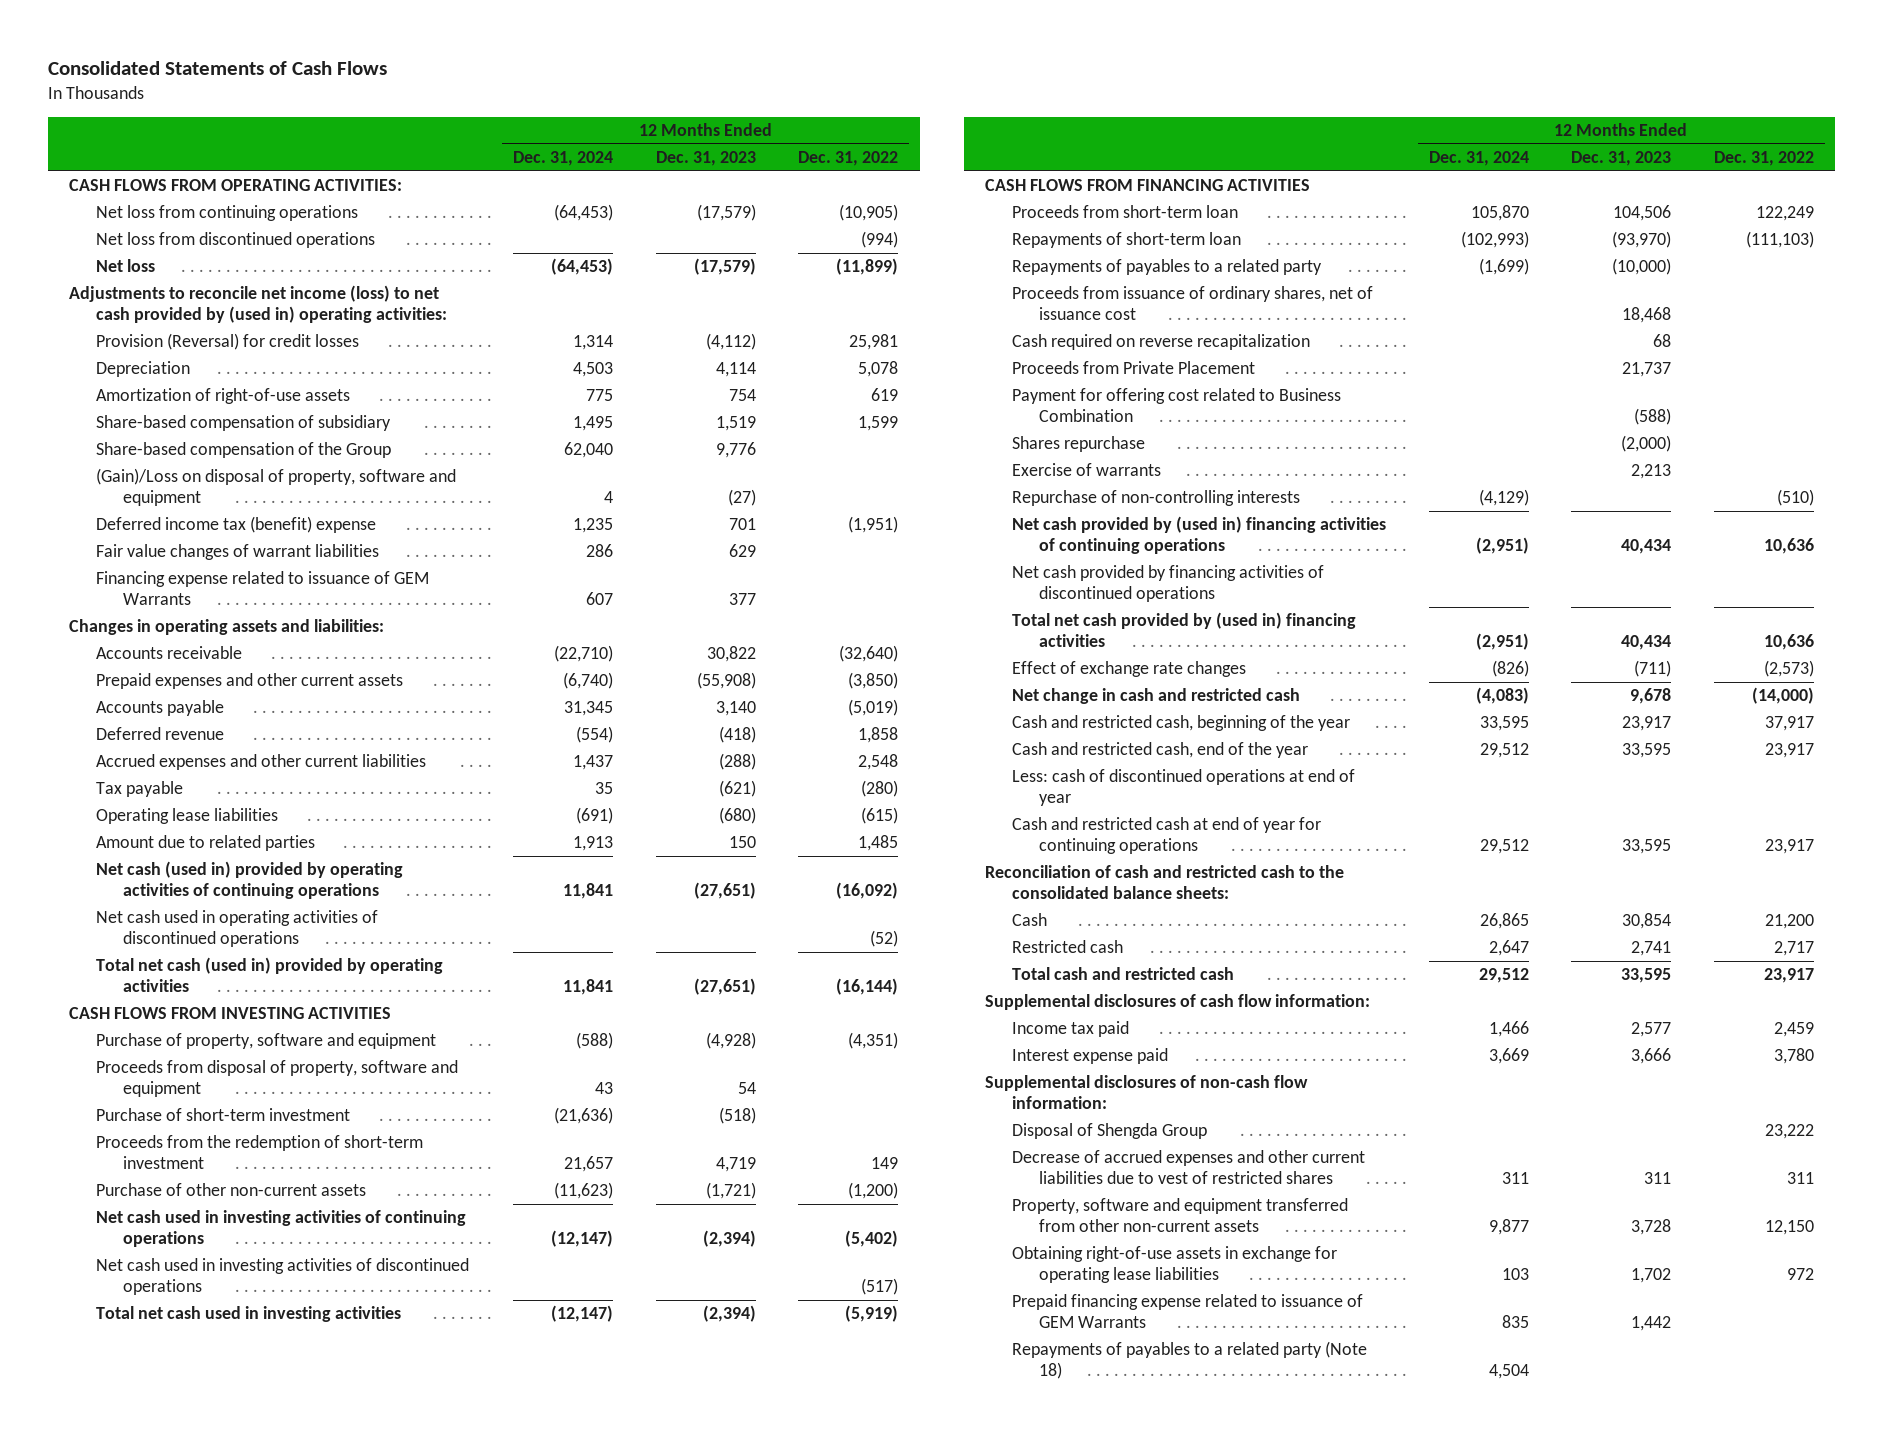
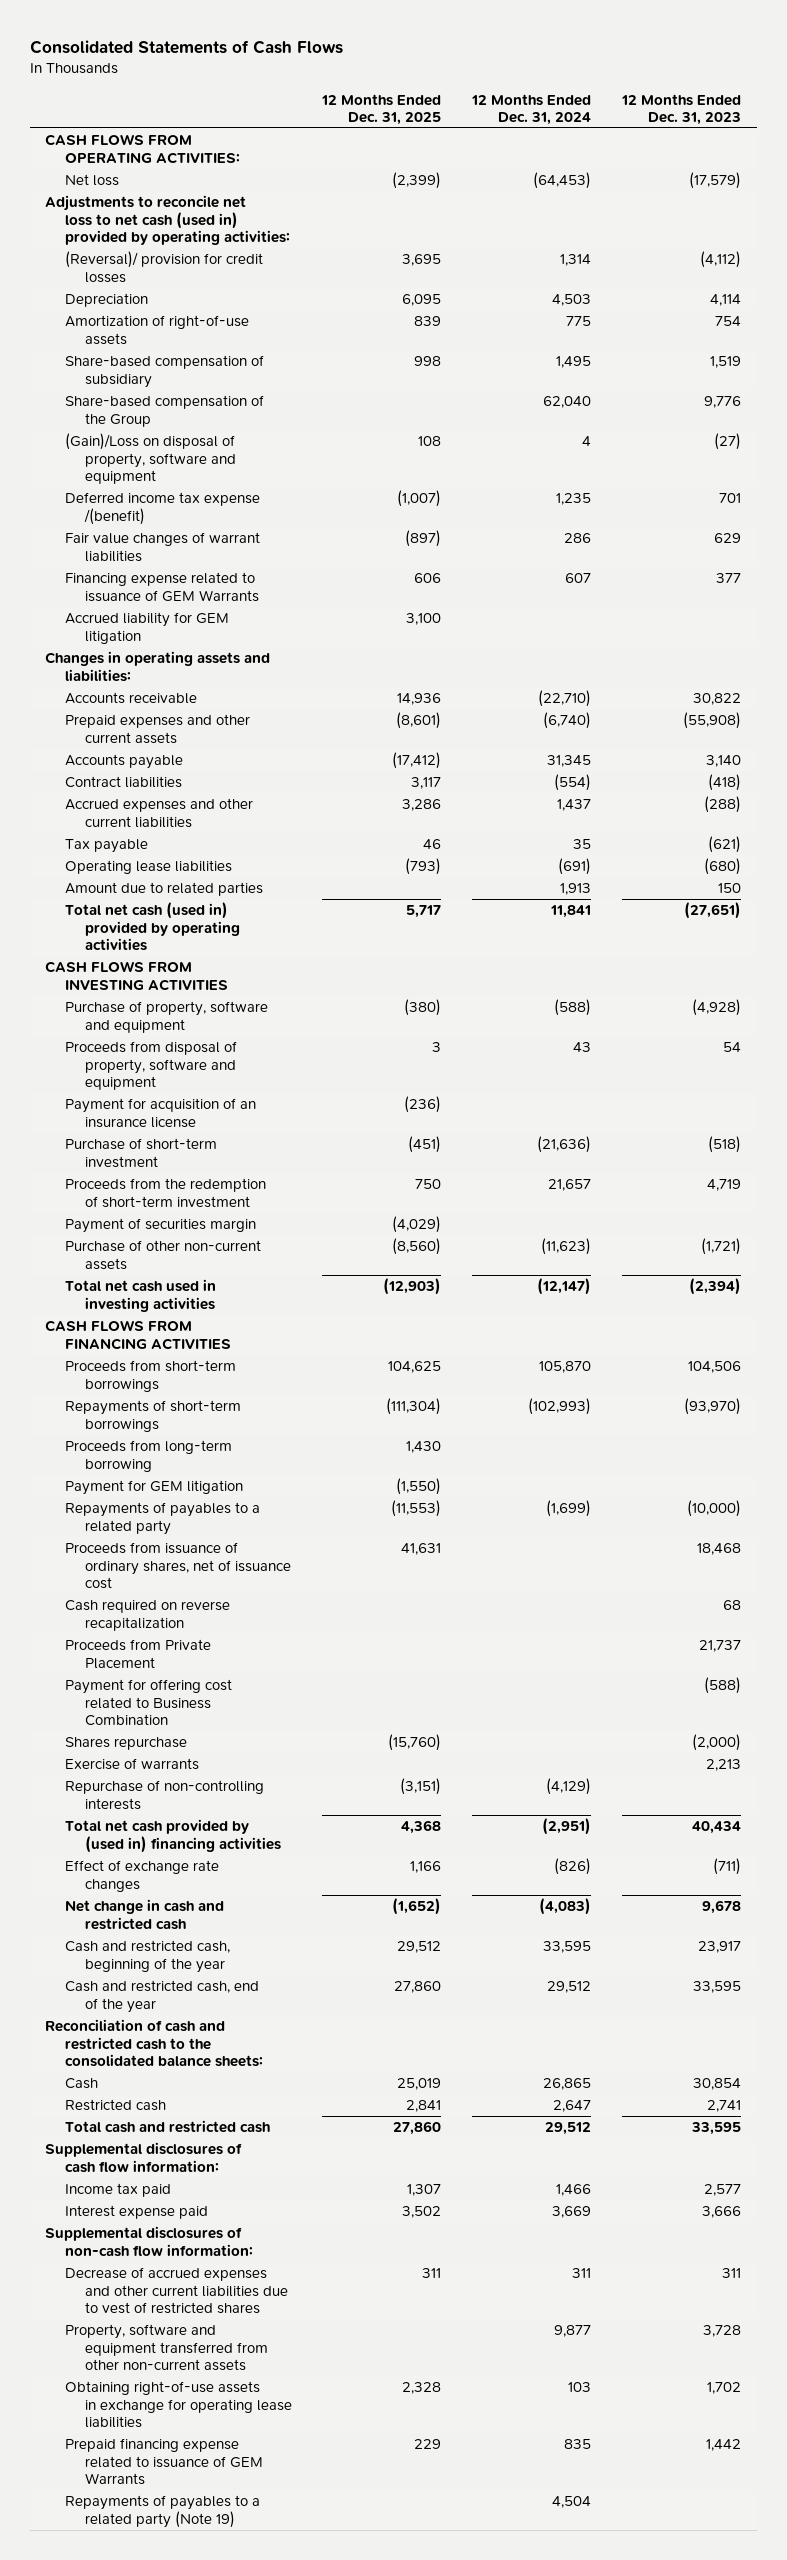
[798,151,899,167] Dec. 31, 2022 -> none
none -> [321,93,442,126] 12 Months Ended Dec. 31, 2025
[96,205,359,222] Net loss from continuing operations -> none
[96,232,376,249] Net loss from discontinued operations -> none
[69,285,448,324] Adjustments to reconcile net income (loss) to net cash provided by (used in) operating activities: -> [45,195,290,246] Adjustments to reconcile net loss to net cash (used in) provided by operating activities:
[96,333,360,351] Provision (Reversal) for credit losses -> [64,251,263,283] (Reversal)/ provision for credit losses
[96,516,377,534] Deferred income tax (benefit) expense -> [64,492,260,525] Deferred income tax expense /(benefit)
none -> [64,612,229,644] Accrued liability for GEM litigation
[96,727,225,741] Deferred revenue -> [64,776,182,789] Contract liabilities
[96,861,404,900] Net cash (used in) provided by operating activities of continuing operations -> none
[96,910,379,948] Net cash used in operating activities of discontinued operations -> none
none -> [64,1098,256,1128] Payment for acquisition of an insurance license
none -> [64,1218,256,1234] Payment of securities margin
[96,1210,467,1248] Net cash used in investing activities of continuing operations -> none
[96,1258,470,1296] Net cash used in investing activities of discontinued operations -> none
[1012,205,1239,219] Proceeds from short-term loan -> [64,1360,236,1392] Proceeds from short-term borrowings
[1012,232,1242,249] Repayments of short-term loan -> [64,1400,241,1432] Repayments of short-term borrowings
none -> [64,1440,232,1472] Proceeds from long-term borrowing
none -> [64,1480,243,1496] Payment for GEM litigation
[1012,516,1387,555] Net cash provided by (used in) financing activities of continuing operations -> none
[1012,565,1325,603] Net cash provided by financing activities of discontinued operations -> none
[1012,769,1356,807] Less: cash of discontinued operations at end of year -> none
[1012,817,1322,855] Cash and restricted cash at end of year for continuing operations -> none
[1012,1123,1208,1140] Disposal of Shengda Group -> none
[1012,1341,1368,1380] Repayments of payables to a related party (Note 18) -> [64,2495,260,2528] Repayments of payables to a related party (Note 19)

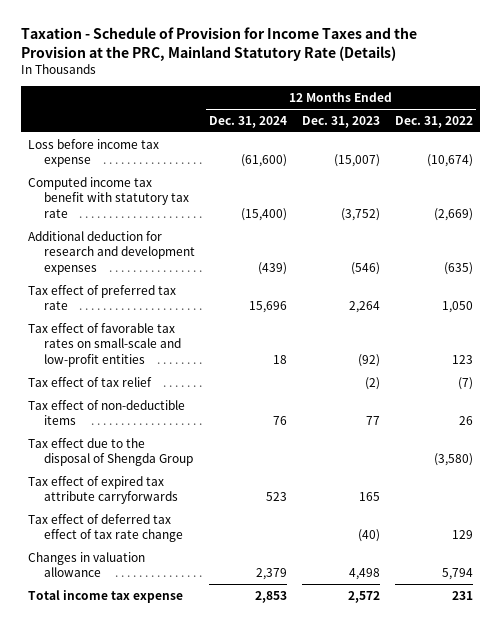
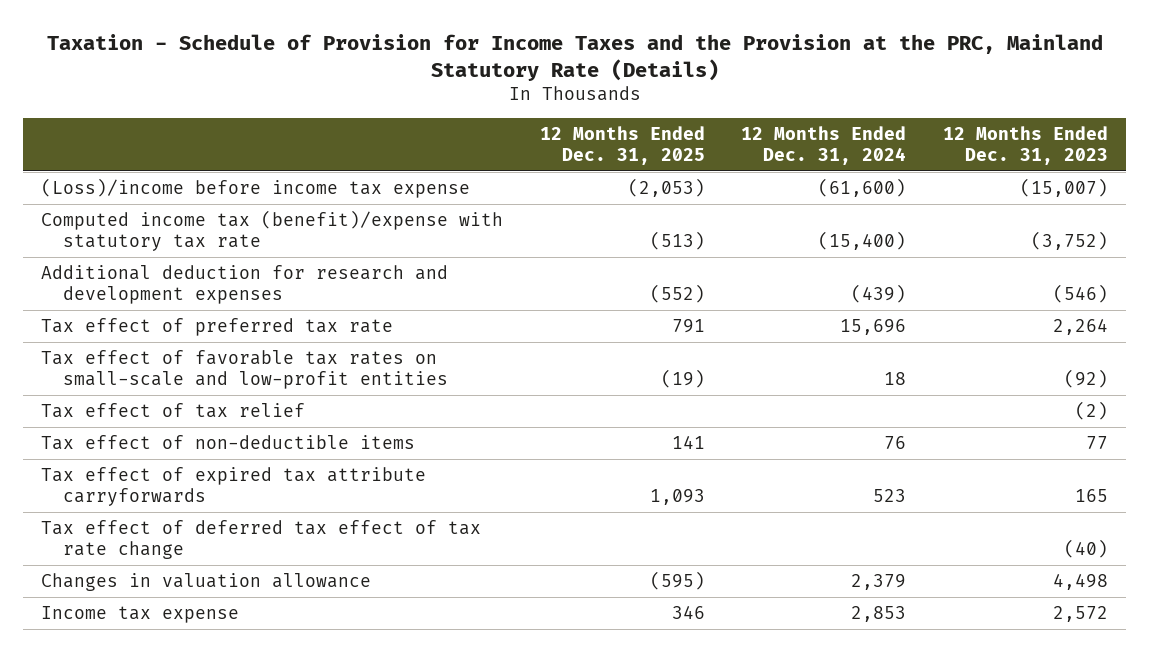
[394,115,473,128] Dec. 31, 2022 -> none
none -> [539,125,705,165] 12 Months Ended Dec. 31, 2025
[27,138,159,168] Loss before income tax expense -> [41,178,471,199] (Loss)/income before income tax expense
[27,176,189,218] Computed income tax benefit with statutory tax rate -> [41,210,504,251] Computed income tax (benefit)/expense with statutory tax rate
[27,437,193,467] Tax effect due to the disposal of Shengda Group -> none
[27,589,183,603] Total income tax expense -> [41,606,240,624] Income tax expense

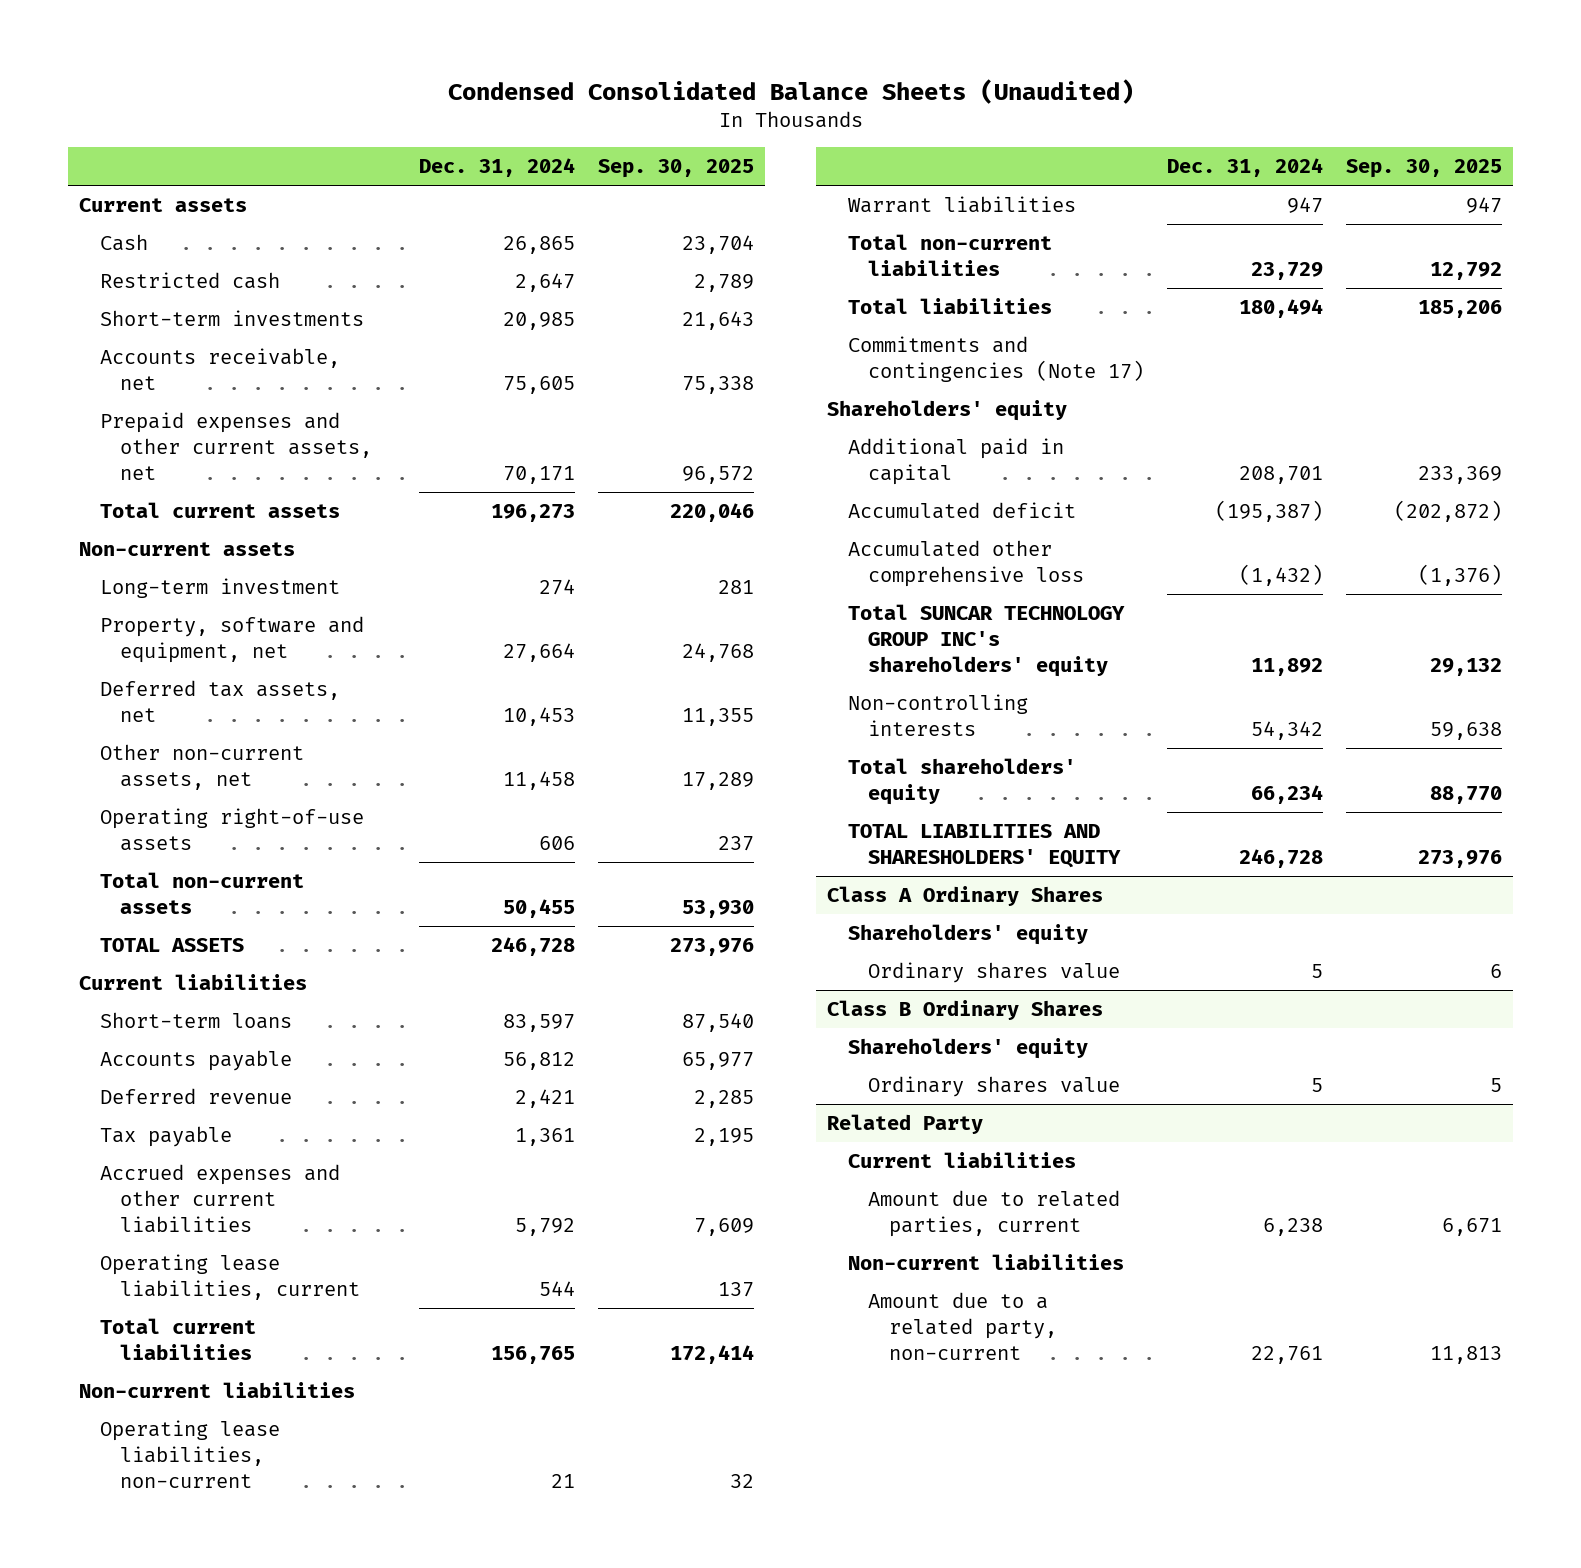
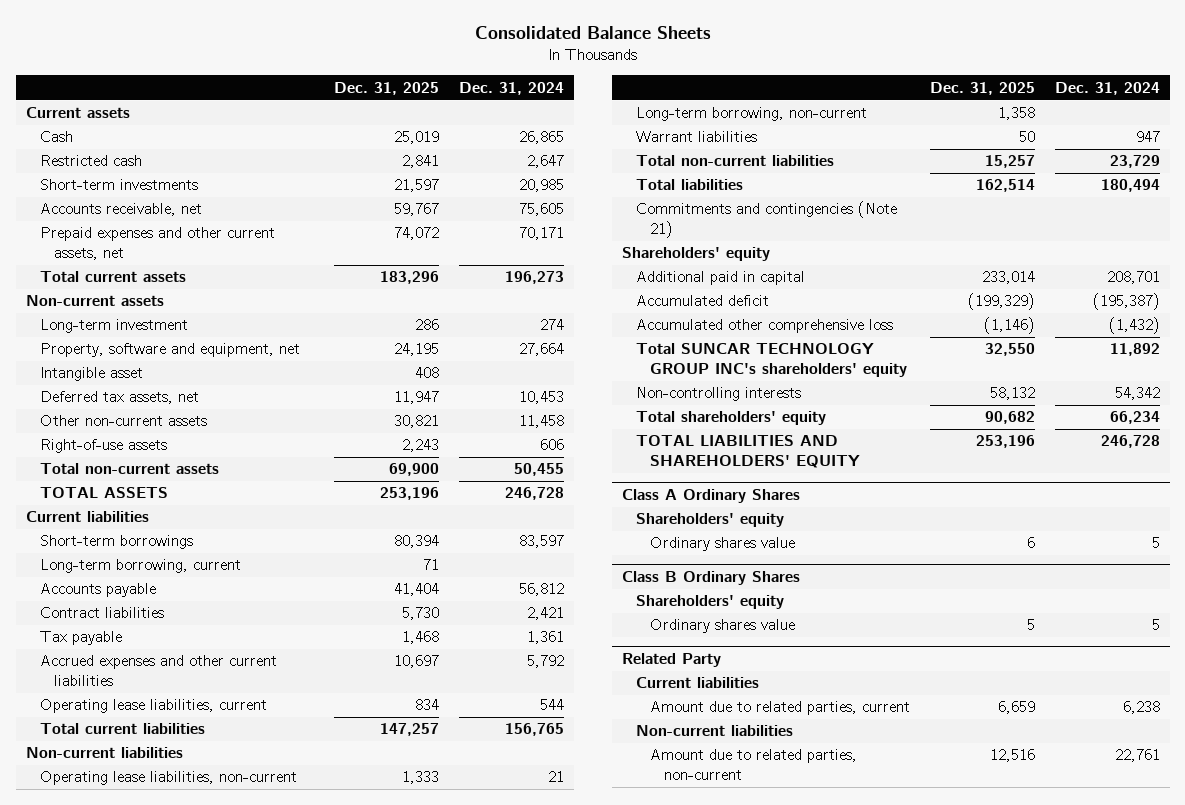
[447,78,1134,104] Condensed Consolidated Balance Sheets (Unaudited) -> [474,26,711,40] Consolidated Balance Sheets
[597,159,754,179] Sep. 30, 2025 -> none
none -> [333,81,439,95] Dec. 31, 2025
none -> [39,367,143,382] Intangible asset
[99,744,304,791] Other non-current assets, net -> [39,415,207,427] Other non-current assets
[99,808,364,852] Operating right-of-use assets -> [39,439,167,454] Right-of-use assets
[99,1012,292,1030] Short-term loans -> [39,535,193,550] Short-term borrowings
none -> [39,559,241,574] Long-term borrowing, current
[99,1088,292,1105] Deferred revenue -> [39,607,164,619] Contract liabilities
none -> [635,107,867,122] Long-term borrowing, non-current
[847,336,1145,383] Commitments and contingencies (Note 17) -> [635,201,897,238] Commitments and contingencies (Note 21)
[847,824,1122,869] TOTAL LIABILITIES AND SHARESHOLDERS' EQUITY -> [635,435,860,468] TOTAL LIABILITIES AND SHAREHOLDERS' EQUITY
[868,1292,1057,1361] Amount due to a related party, non-current -> [649,749,857,780] Amount due to related parties, non-current

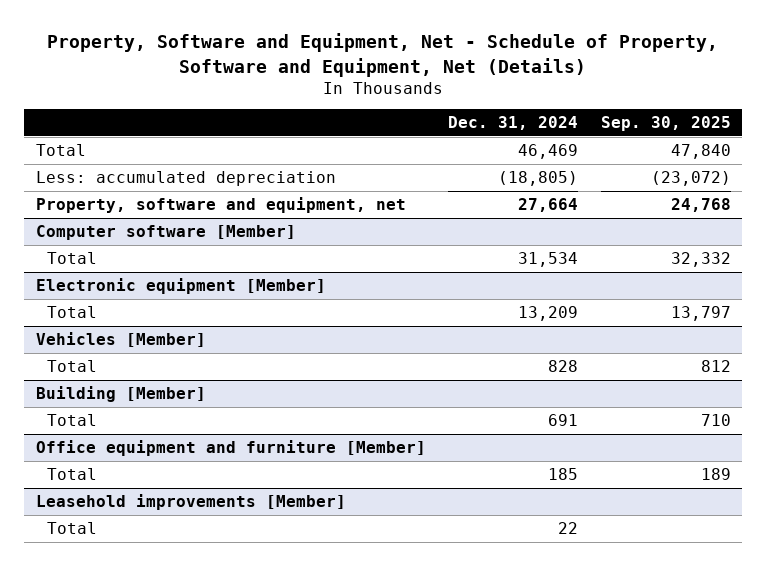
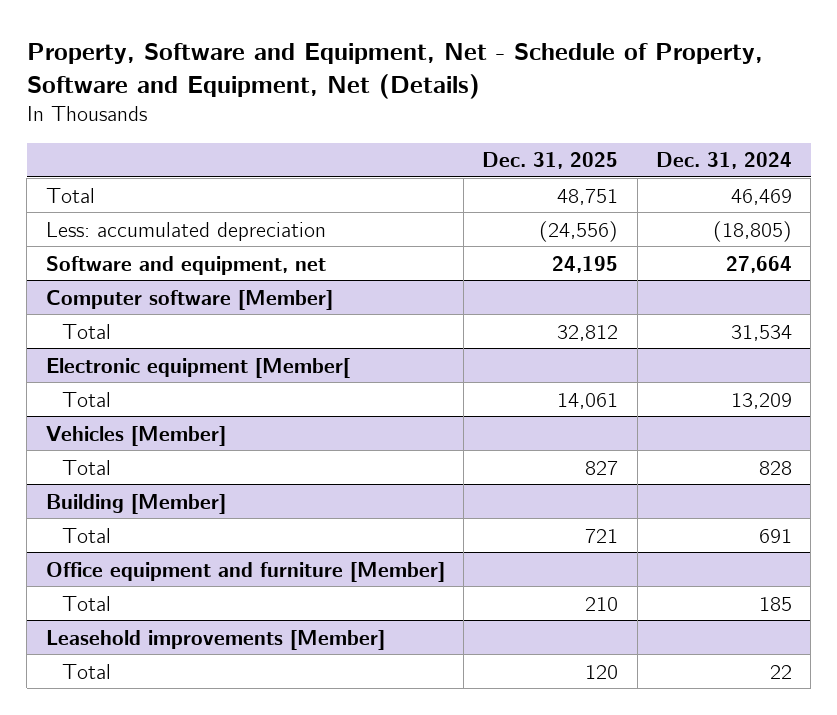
[600,116,731,132] Sep. 30, 2025 -> none
none -> [482,152,619,170] Dec. 31, 2025
[35,197,406,214] Property, software and equipment, net -> [45,255,326,275] Software and equipment, net
[35,278,326,295] Electronic equipment [Member] -> [45,357,350,378] Electronic equipment [Member[

